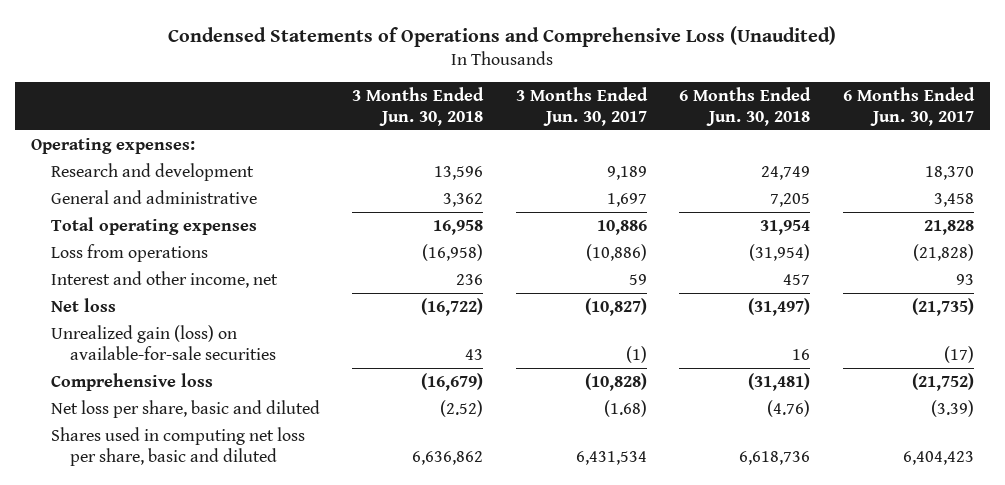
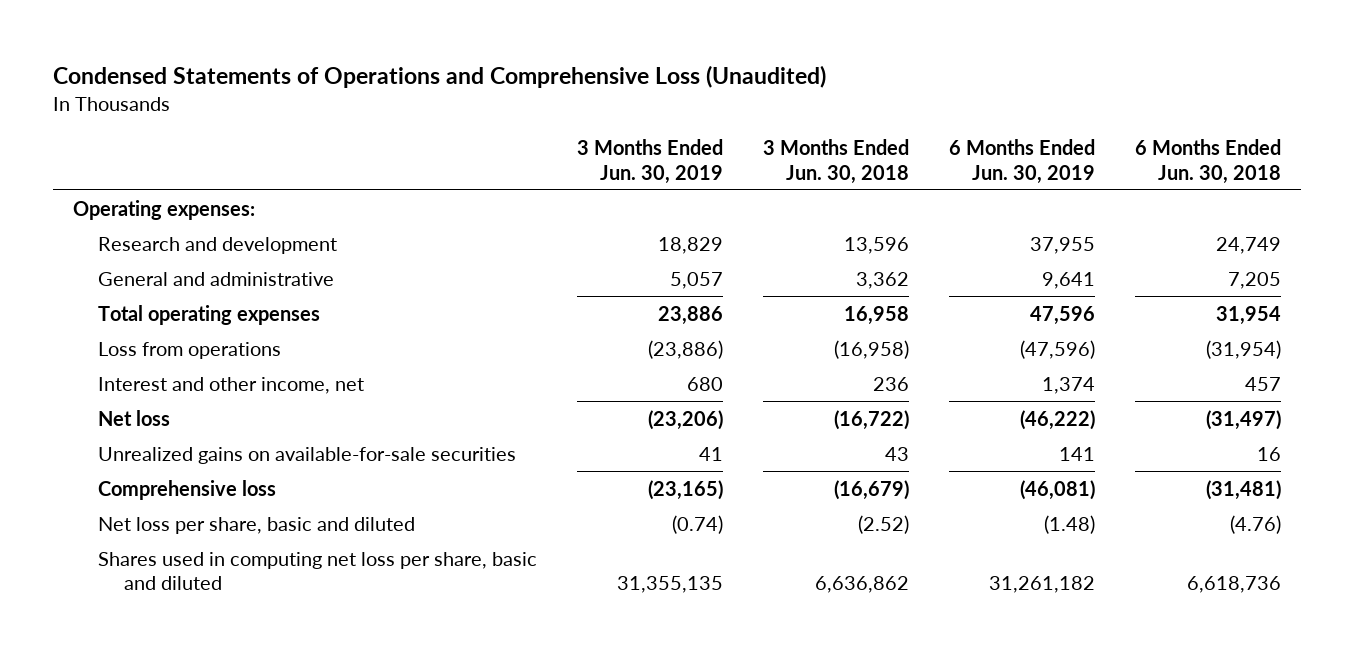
[515,87,648,126] 3 Months Ended Jun. 30, 2017 -> none
[842,87,975,126] 6 Months Ended Jun. 30, 2017 -> none
none -> [577,139,724,184] 3 Months Ended Jun. 30, 2019
none -> [949,139,1096,184] 6 Months Ended Jun. 30, 2019
[50,324,277,360] Unrealized gain (loss) on available-for-sale securities -> [98,446,517,464] Unrealized gains on available-for-sale securities

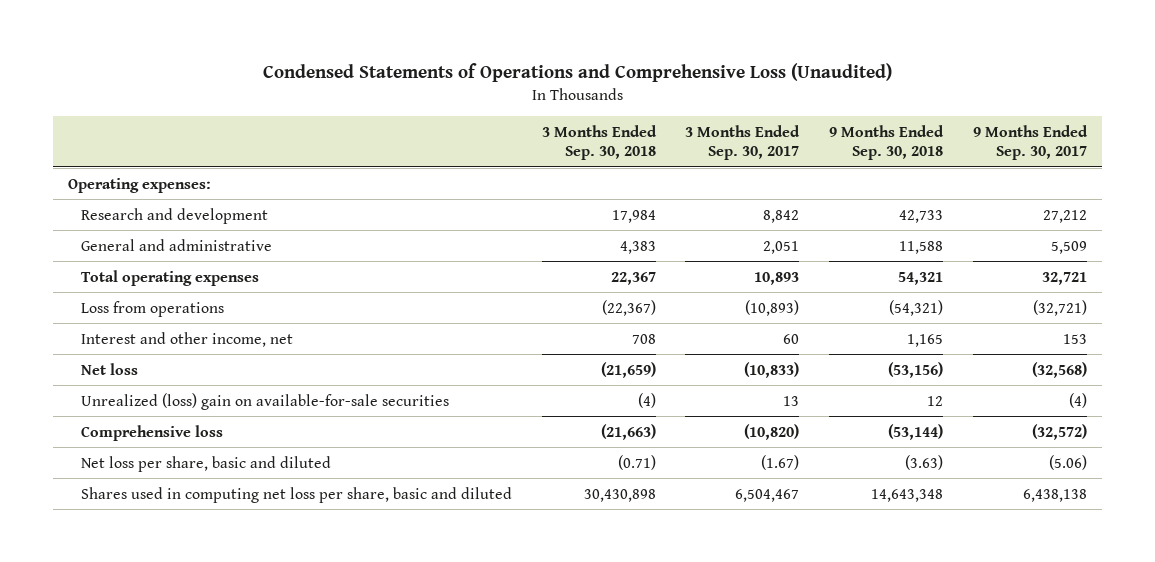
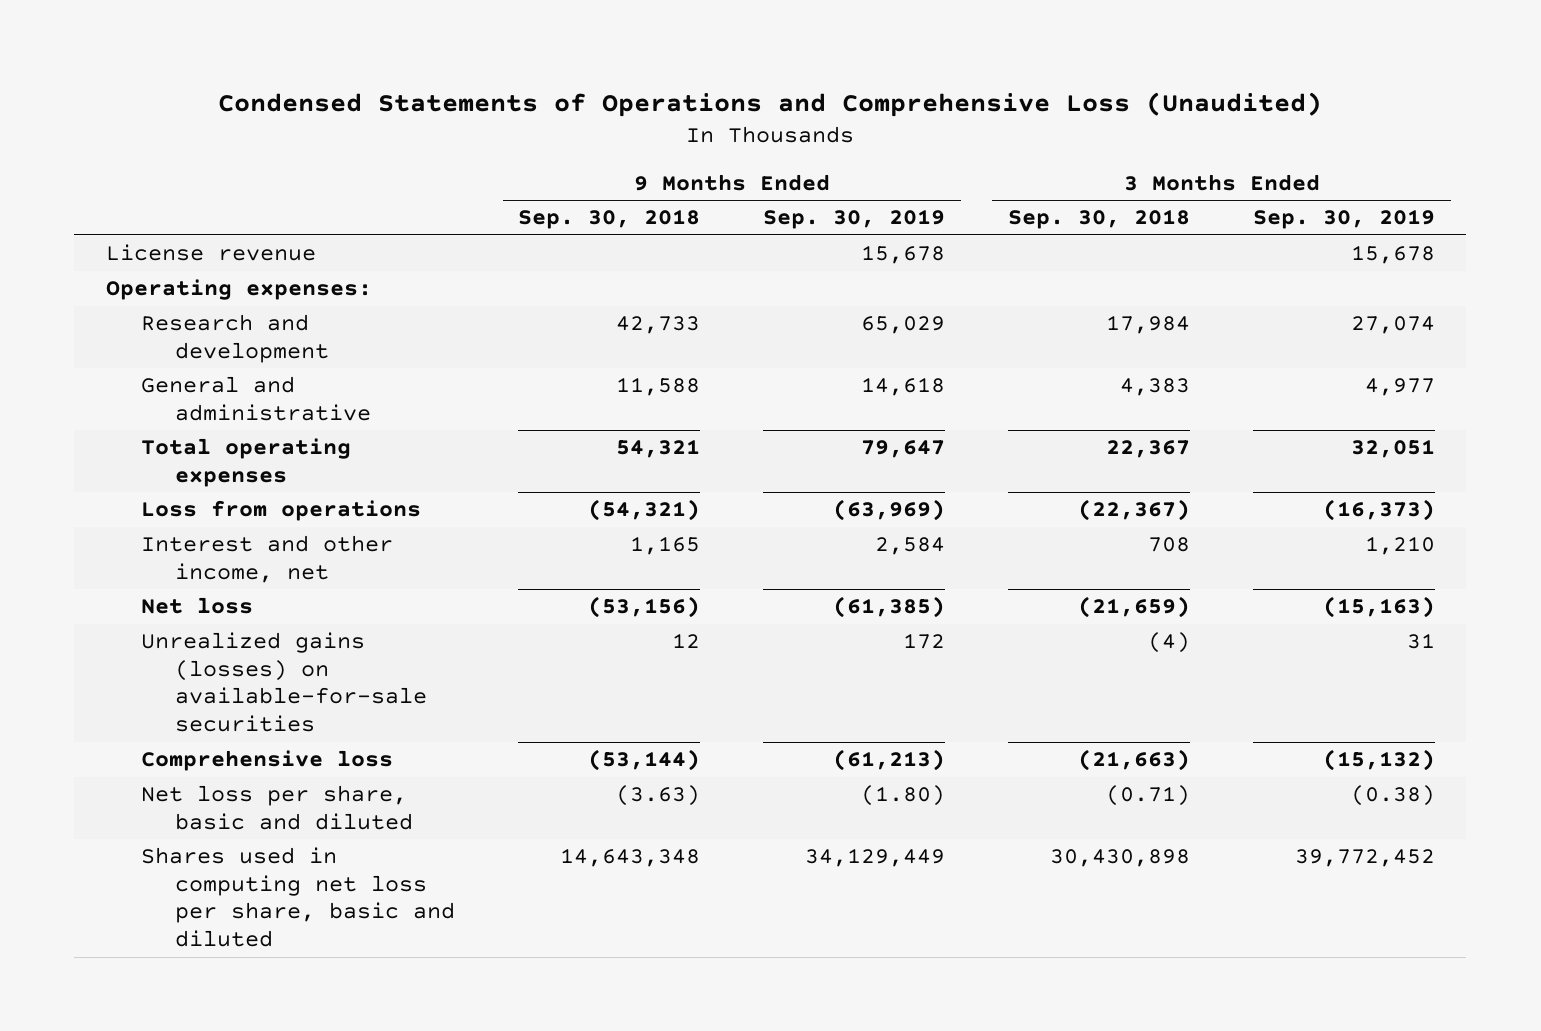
[685,124,801,161] 3 Months Ended Sep. 30, 2017 -> none
[973,124,1089,161] 9 Months Ended Sep. 30, 2017 -> none
none -> [763,209,946,230] Sep. 30, 2019
none -> [1252,209,1435,230] Sep. 30, 2019
none -> [105,244,316,262] License revenue
[80,392,449,410] Unrealized (loss) gain on available-for-sale securities -> [140,632,428,733] Unrealized gains (losses) on available-for-sale securities

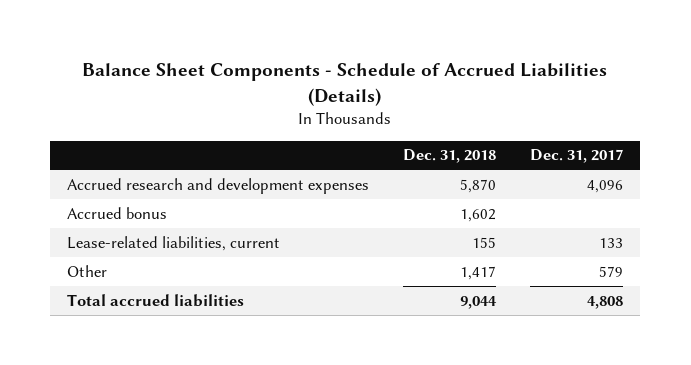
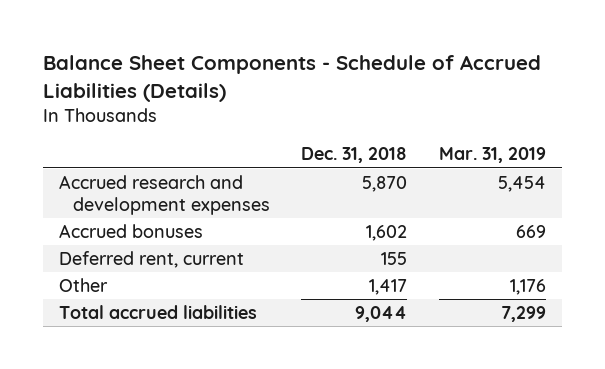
[530,149,624,164] Dec. 31, 2017 -> none
none -> [439,147,547,164] Mar. 31, 2019
[67,206,168,219] Accrued bonus -> [58,224,203,239] Accrued bonuses
[67,235,281,251] Lease-related liabilities, current -> [58,251,244,269] Deferred rent, current

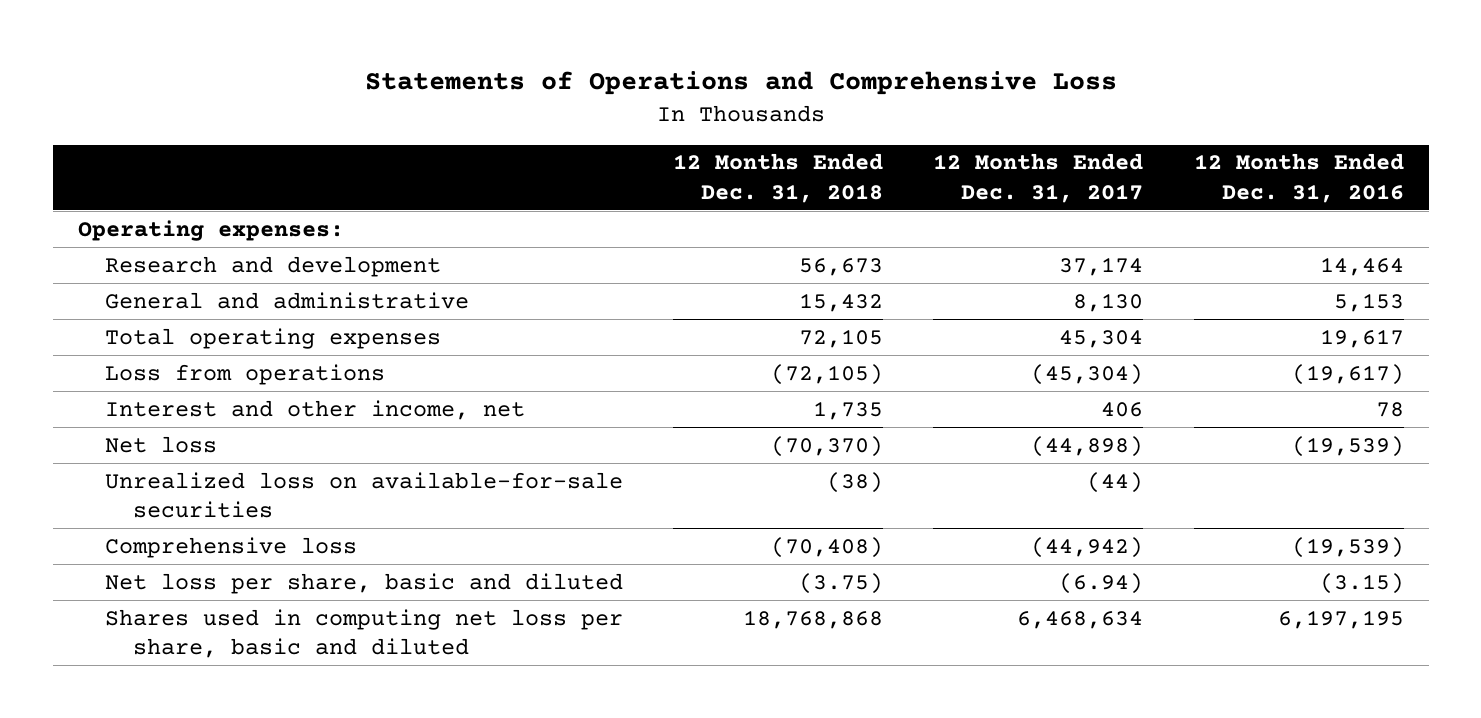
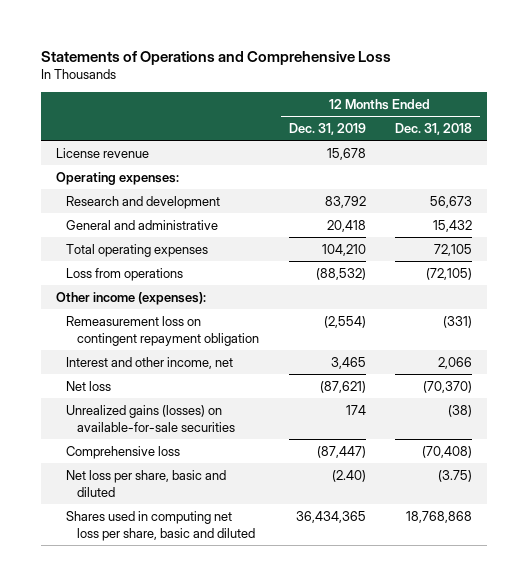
[933,153,1144,203] 12 Months Ended Dec. 31, 2017 -> none
[1193,153,1404,203] 12 Months Ended Dec. 31, 2016 -> none
none -> [288,122,366,135] Dec. 31, 2019
none -> [56,147,150,158] License revenue
none -> [56,291,207,305] Other income (expenses):
none -> [66,315,259,346] Remeasurement loss on contingent repayment obligation
[813,400,884,420] 1,735 -> [438,356,473,369] 2,066
[105,471,624,519] Unrealized loss on available-for-sale securities -> [66,404,235,432] Unrealized gains (losses) on available-for-sale securities

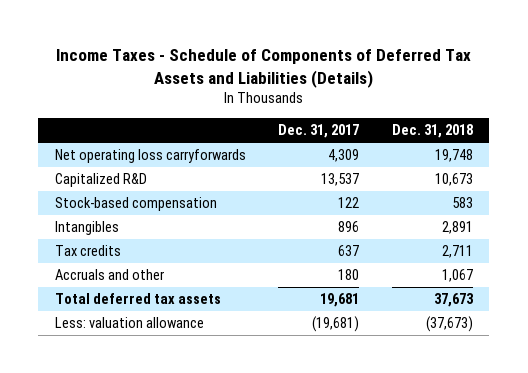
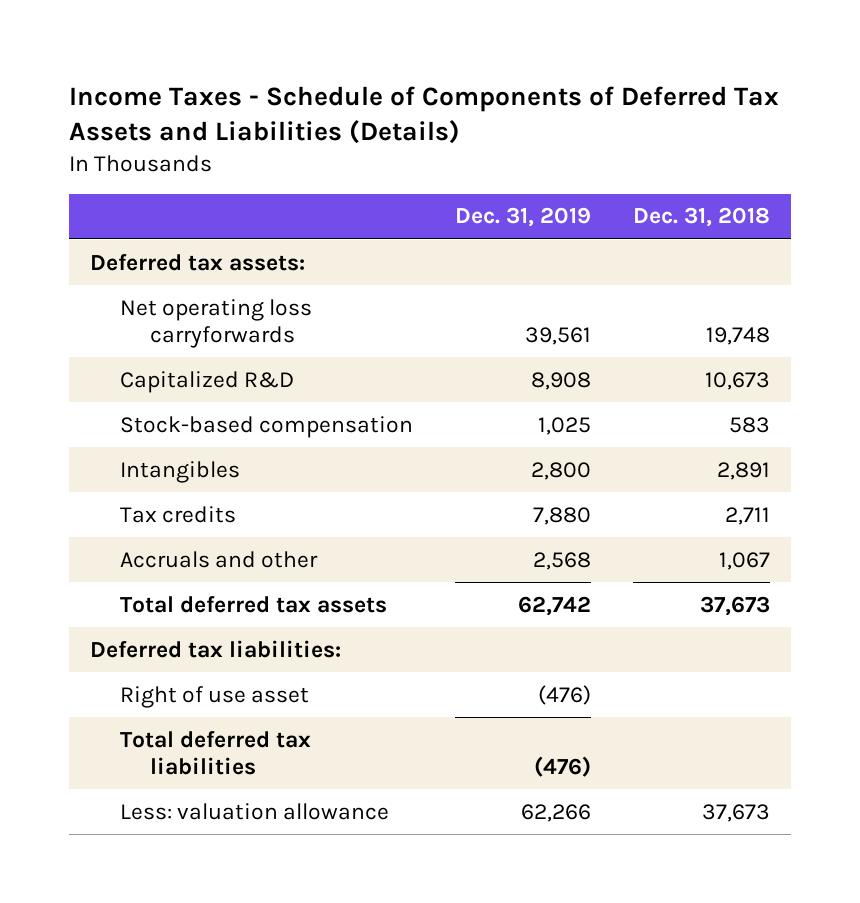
[278,124,360,139] Dec. 31, 2017 -> none
none -> [455,207,592,228] Dec. 31, 2019
none -> [90,253,306,271] Deferred tax assets:
none -> [90,639,342,658] Deferred tax liabilities:
none -> [120,685,310,708] Right of use asset
none -> [120,730,312,776] Total deferred tax liabilities
[426,316,474,333] (37,673) -> [701,803,770,822] 37,673

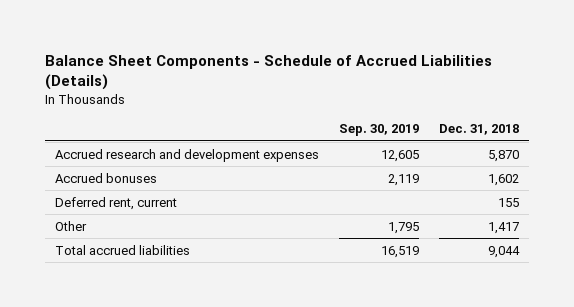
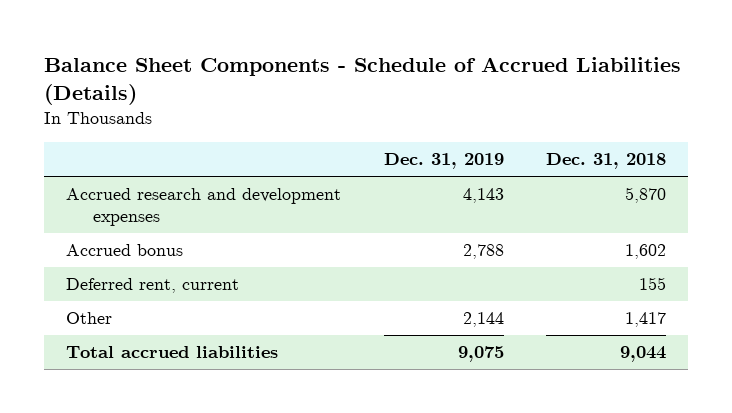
[339,124,420,137] Sep. 30, 2019 -> none
none -> [383,153,504,170] Dec. 31, 2019
[55,172,158,183] Accrued bonuses -> [65,244,183,257] Accrued bonus

